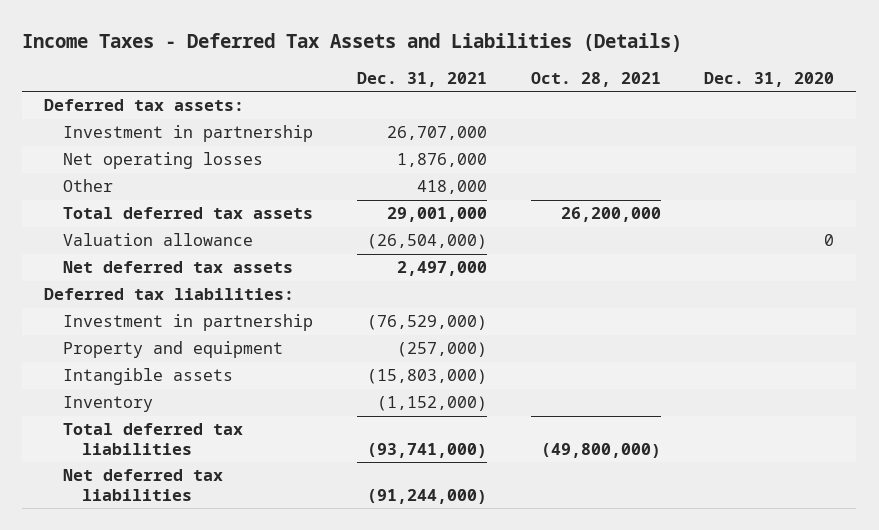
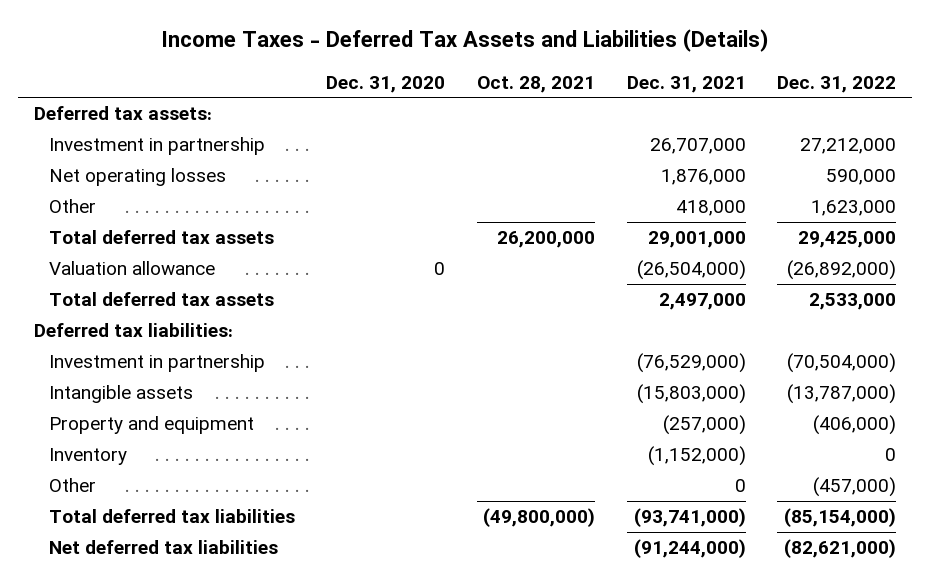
none -> [777,75,897,93] Dec. 31, 2022
[62,261,293,274] Net deferred tax assets -> [48,292,274,307] Total deferred tax assets
[62,341,283,359] Property and equipment -> [48,416,254,435] Property and equipment
none -> [48,478,96,493] Other

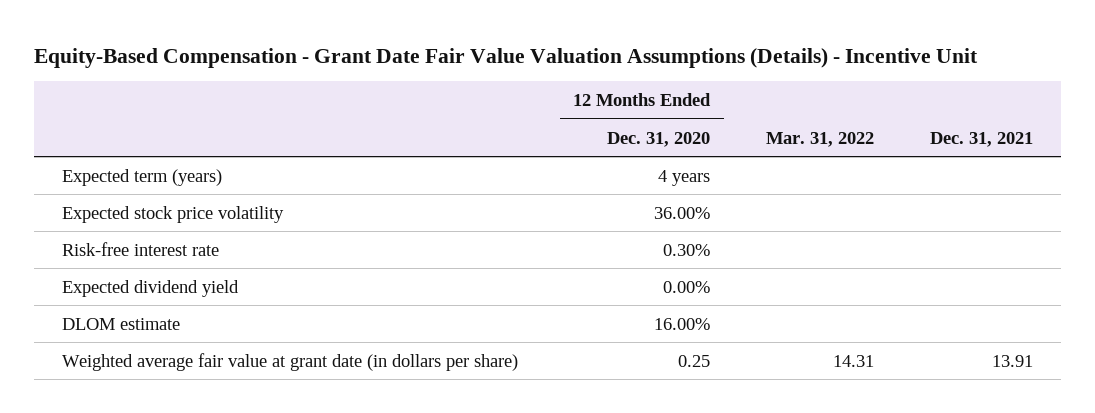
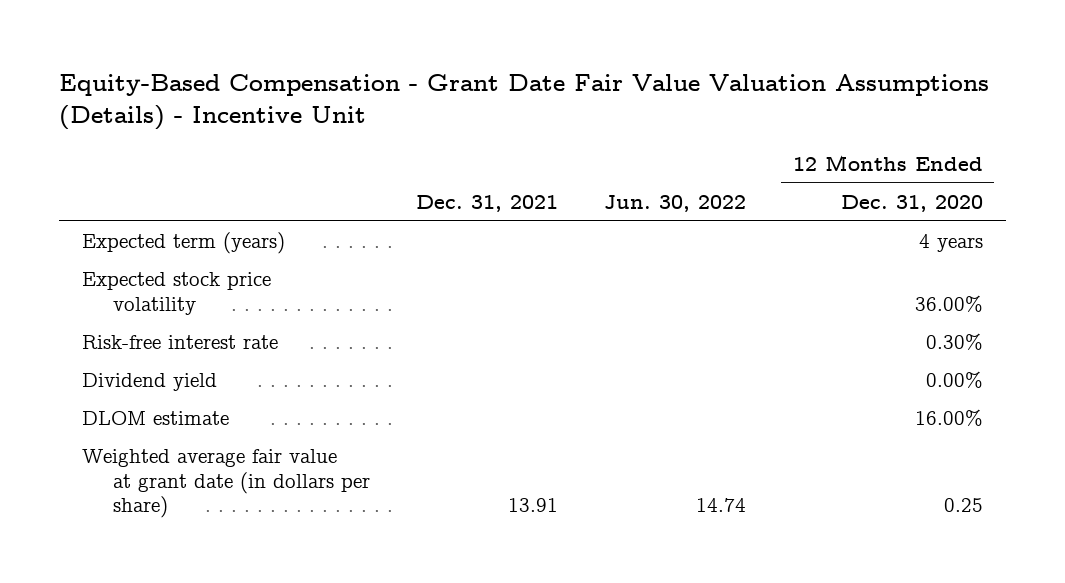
[766,131,875,147] Mar. 31, 2022 -> none
none -> [604,194,747,212] Jun. 30, 2022
[61,279,239,297] Expected dividend yield -> [81,373,217,392] Dividend yield

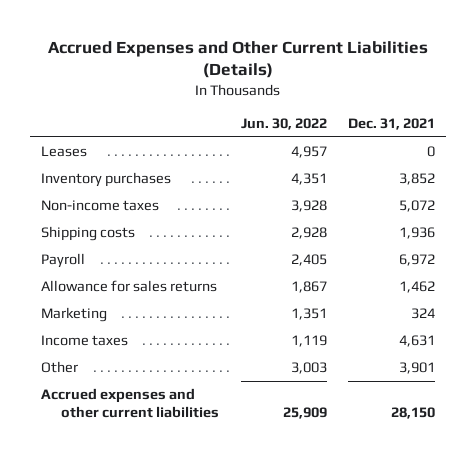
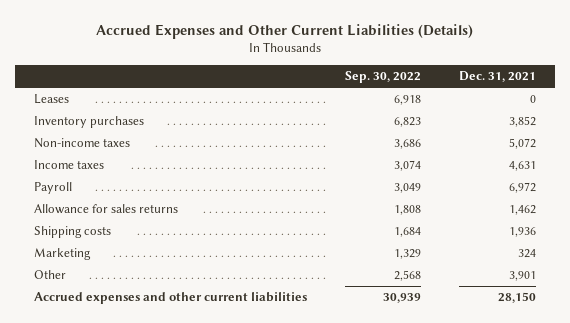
[240,117,327,130] Jun. 30, 2022 -> none
none -> [345,71,422,84] Sep. 30, 2022
[40,335,128,347] Income taxes -> [34,160,105,170] Income taxes
[40,226,135,242] Shipping costs -> [34,226,112,239] Shipping costs

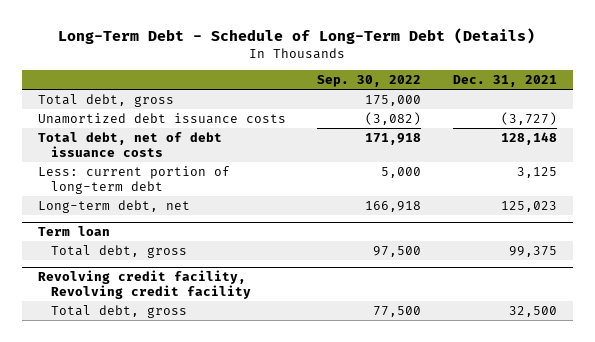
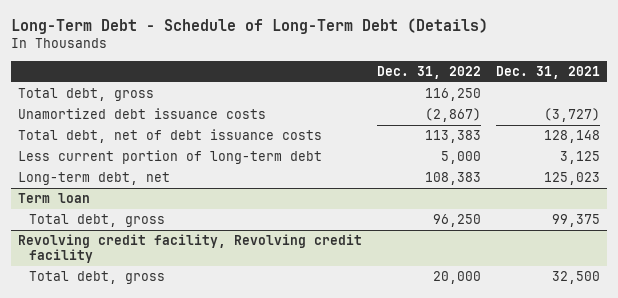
[317,75,422,88] Sep. 30, 2022 -> none
none -> [377,66,482,80] Dec. 31, 2022
[37,165,230,194] Less: current portion of long-term debt -> [18,150,323,165] Less current portion of long-term debt

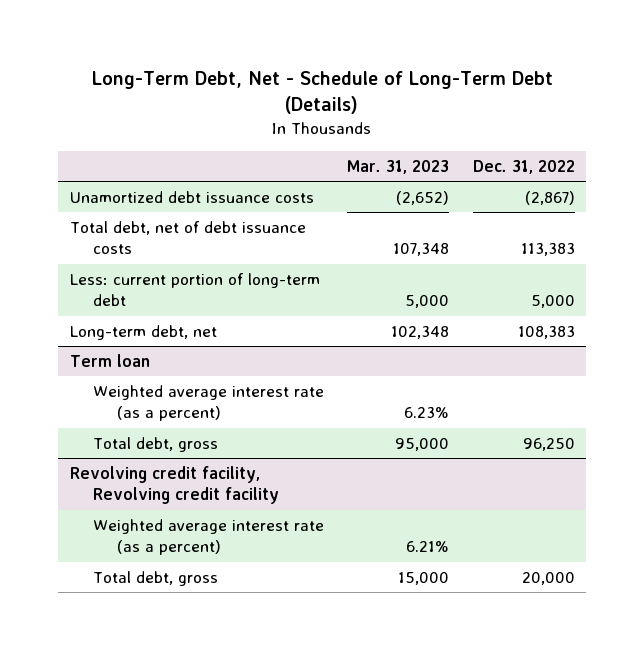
[11,18,489,35] Long-Term Debt - Schedule of Long-Term Debt (Details) -> [92,70,554,115] Long-Term Debt, Net - Schedule of Long-Term Debt (Details)
[495,66,600,80] Dec. 31, 2021 -> none
none -> [347,159,450,174] Mar. 31, 2023
[18,88,155,102] Total debt, gross -> none
[18,150,323,165] Less current portion of long-term debt -> [69,272,320,307] Less: current portion of long-term debt
none -> [93,384,325,422] Weighted average interest rate (as a percent)
none -> [93,518,325,556] Weighted average interest rate (as a percent)

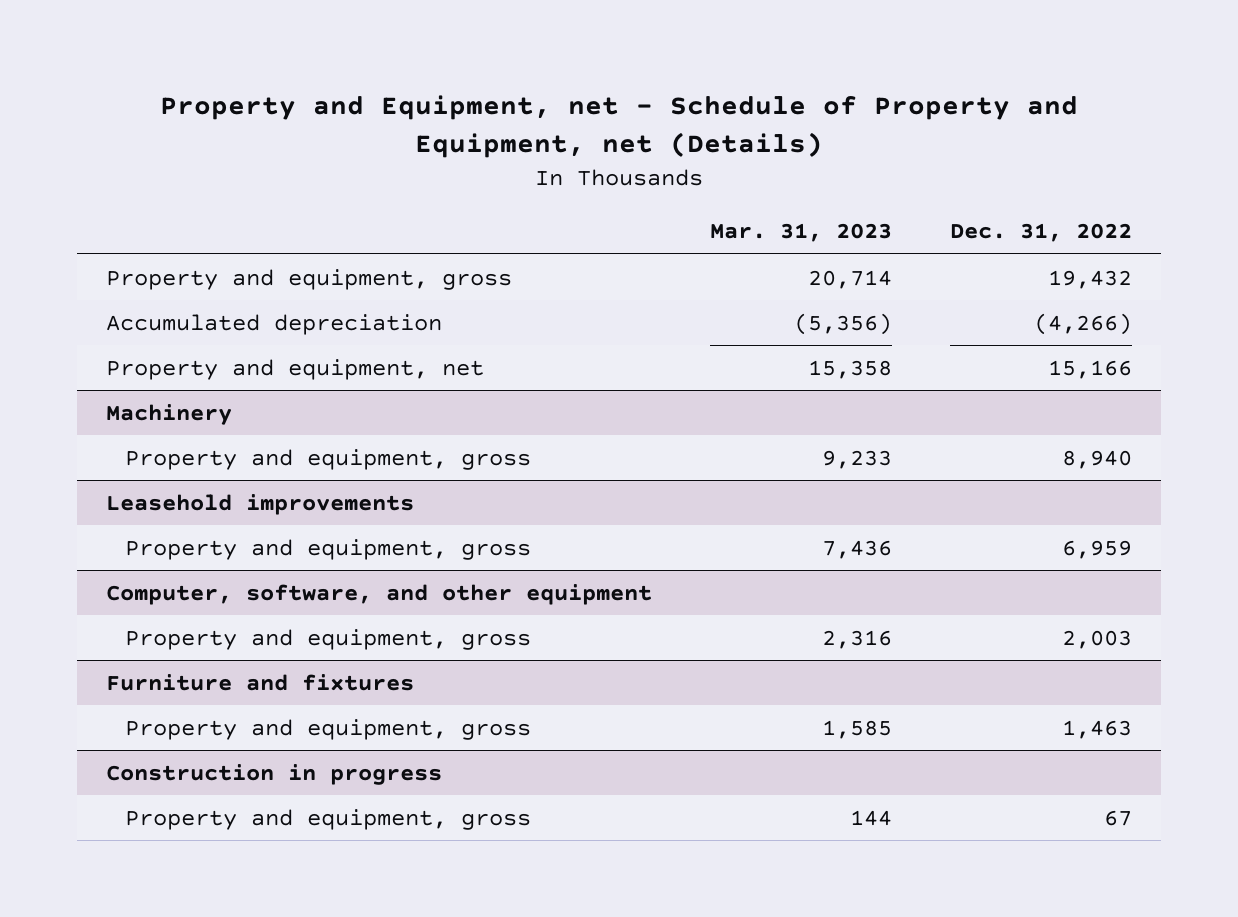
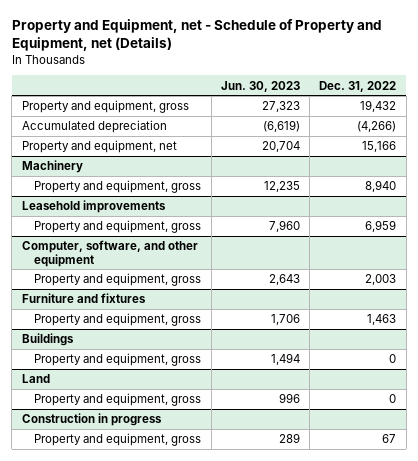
[709,223,892,243] Mar. 31, 2023 -> none
none -> [220,80,300,92] Jun. 30, 2023
none -> [21,333,74,347] Buildings
none -> [34,353,202,367] Property and equipment, gross
none -> [21,374,50,384] Land
none -> [34,393,202,407] Property and equipment, gross

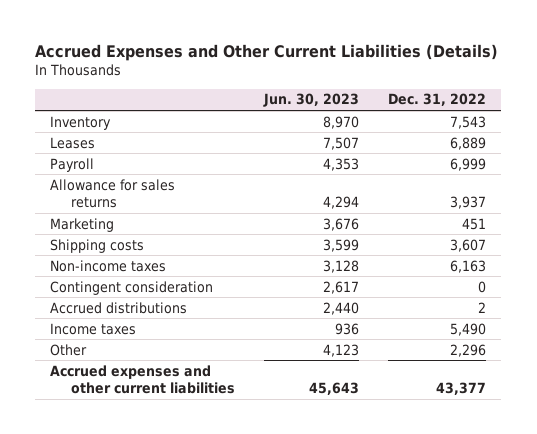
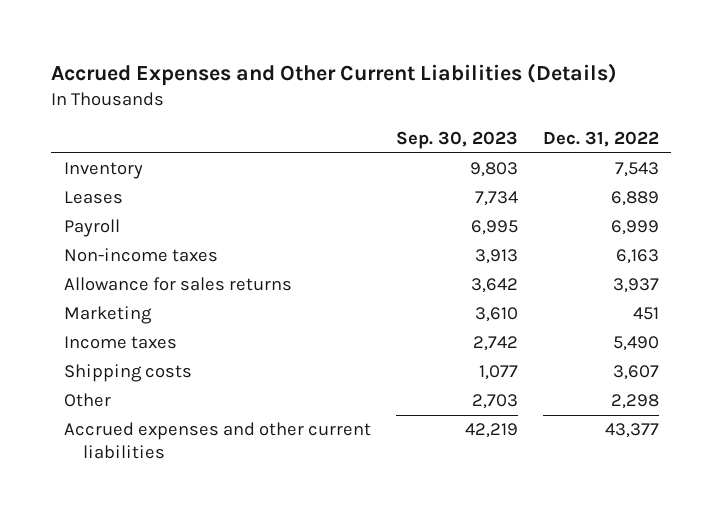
[262,93,359,108] Jun. 30, 2023 -> none
none -> [395,131,518,150] Sep. 30, 2023
[50,259,167,272] Non-income taxes -> [63,248,218,263] Non-income taxes
[50,280,214,295] Contingent consideration -> none
[50,301,188,314] Accrued distributions -> none
[50,238,145,253] Shipping costs -> [63,364,192,383] Shipping costs
[450,343,487,357] 2,296 -> [610,394,659,410] 2,298

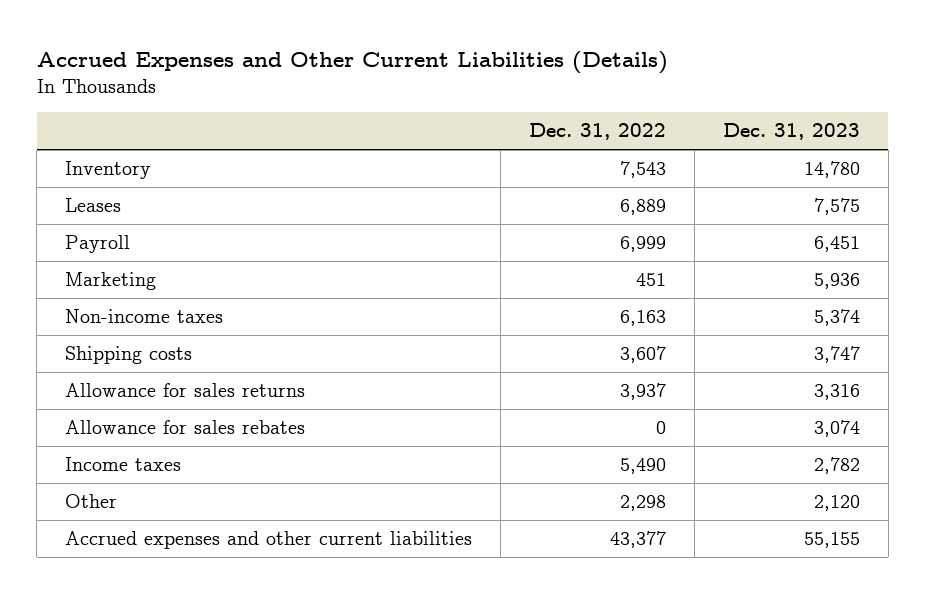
[395,131,518,150] Sep. 30, 2023 -> none
none -> [722,123,860,141] Dec. 31, 2023
[63,306,152,325] Marketing -> [65,272,157,291] Marketing
[63,364,192,383] Shipping costs -> [65,346,193,365] Shipping costs
none -> [65,420,306,435] Allowance for sales rebates

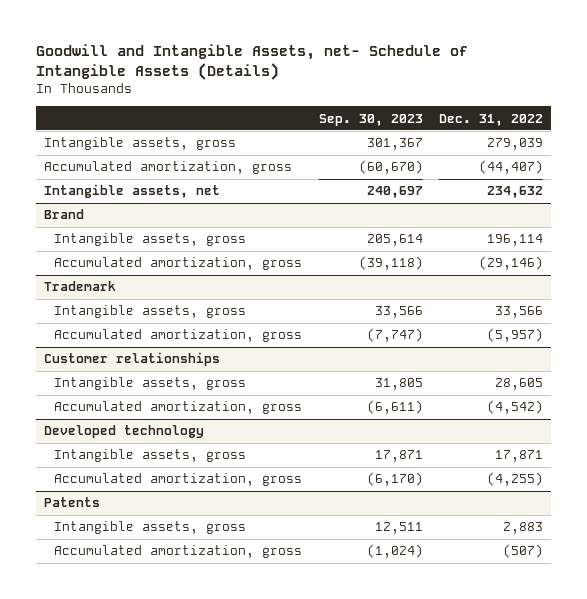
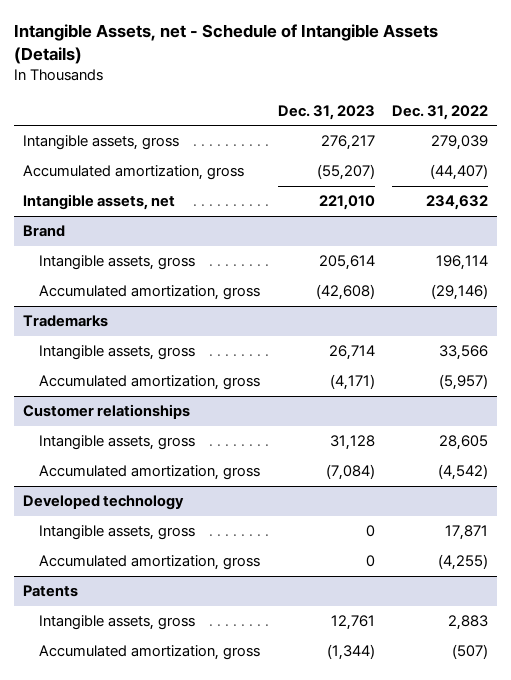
[35,43,468,81] Goodwill and Intangible Assets, net- Schedule of Intangible Assets (Details) -> [14,24,439,65] Intangible Assets, net - Schedule of Intangible Assets (Details)
[318,113,423,126] Sep. 30, 2023 -> none
none -> [277,104,375,120] Dec. 31, 2023
[44,281,117,292] Trademark -> [22,315,108,328] Trademarks

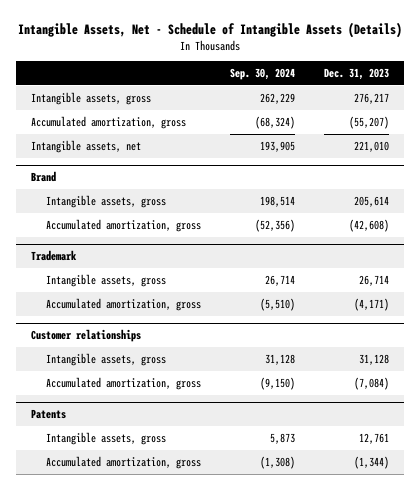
[14,24,439,65] Intangible Assets, net - Schedule of Intangible Assets (Details) -> [18,21,403,38] Intangible Assets, Net - Schedule of Intangible Assets (Details)
[392,104,489,120] Dec. 31, 2022 -> none
none -> [230,67,296,80] Sep. 30, 2024
[22,315,108,328] Trademarks -> [30,250,77,262] Trademark
[22,495,184,511] Developed technology -> none
[38,525,195,541] Intangible assets, gross -> none
[38,555,260,571] Accumulated amortization, gross -> none

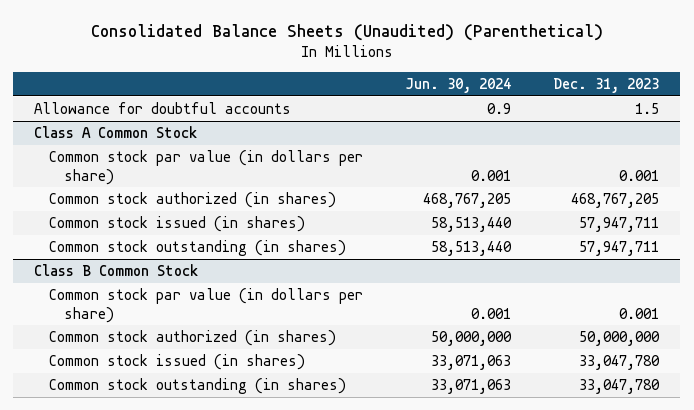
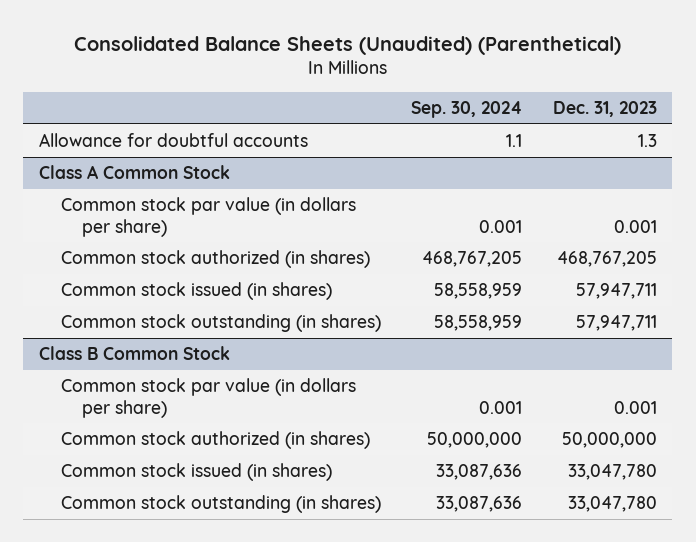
[405,77,512,93] Jun. 30, 2024 -> none
none -> [411,101,523,119] Sep. 30, 2024
[635,103,660,115] 1.5 -> [637,134,657,148] 1.3

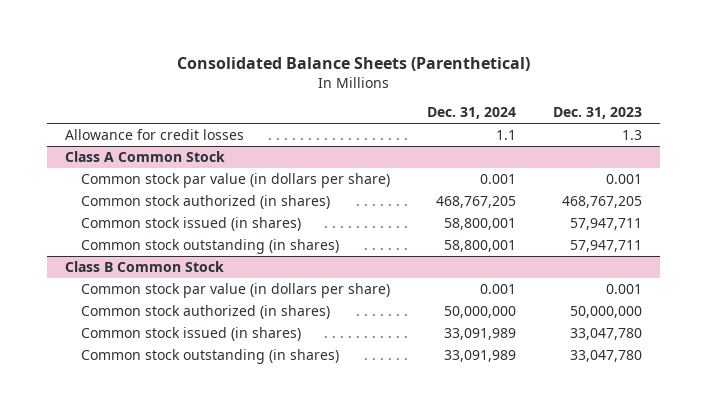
[73,35,621,55] Consolidated Balance Sheets (Unaudited) (Parenthetical) -> [176,56,530,71] Consolidated Balance Sheets (Parenthetical)
[411,101,523,119] Sep. 30, 2024 -> none
none -> [426,107,516,120] Dec. 31, 2024
[38,133,308,148] Allowance for doubtful accounts -> [65,128,245,140] Allowance for credit losses

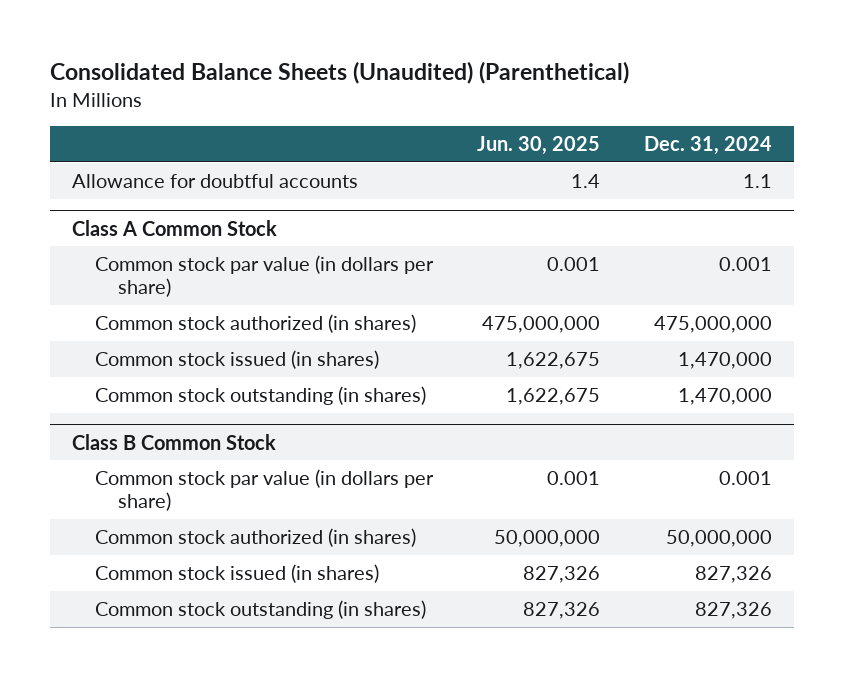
[176,56,530,71] Consolidated Balance Sheets (Parenthetical) -> [49,61,629,85] Consolidated Balance Sheets (Unaudited) (Parenthetical)
[552,107,642,120] Dec. 31, 2023 -> none
none -> [476,136,600,156] Jun. 30, 2025
[65,128,245,140] Allowance for credit losses -> [71,173,358,188] Allowance for doubtful accounts
[435,195,516,208] 468,767,205 -> [653,315,772,333] 475,000,000
[443,217,516,230] 58,800,001 -> [677,351,772,369] 1,470,000
[443,239,516,252] 58,800,001 -> [677,387,772,405] 1,470,000
[443,327,516,340] 33,091,989 -> [694,565,772,583] 827,326
[443,349,516,362] 33,091,989 -> [694,601,772,619] 827,326

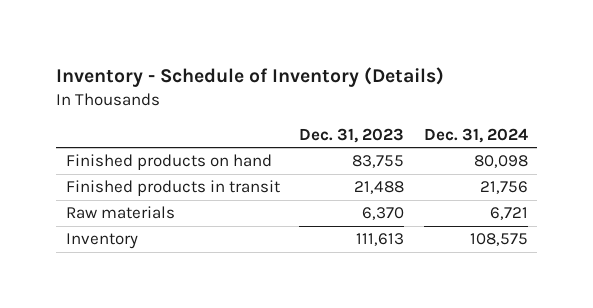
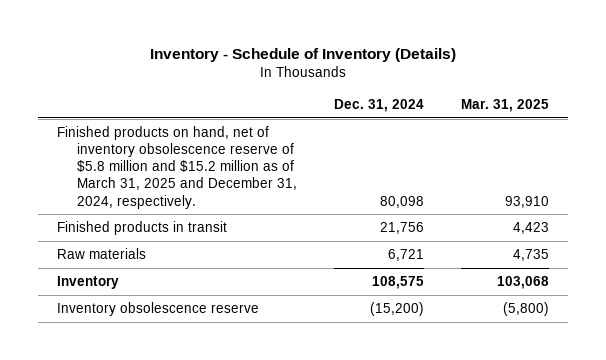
[299,127,405,143] Dec. 31, 2023 -> none
none -> [461,98,550,112] Mar. 31, 2025
[65,154,272,171] Finished products on hand -> [56,126,298,209] Finished products on hand, net of inventory obsolescence reserve of $5.8 million and $15.2 million as of March 31, 2025 and December 31, 2024, respectively.
none -> [56,302,259,317] Inventory obsolescence reserve

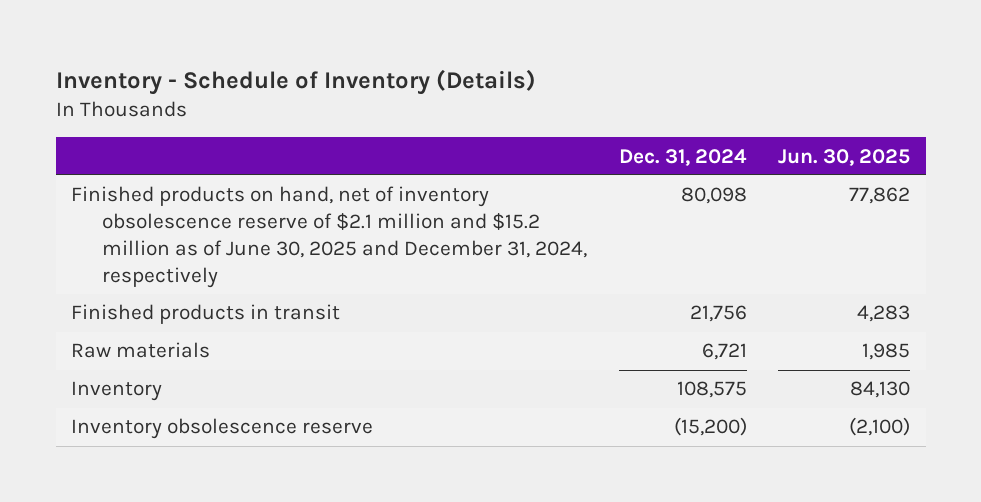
[461,98,550,112] Mar. 31, 2025 -> none
none -> [778,148,911,166] Jun. 30, 2025
[56,126,298,209] Finished products on hand, net of inventory obsolescence reserve of $5.8 million and $15.2 million as of March 31, 2025 and December 31, 2024, respectively. -> [71,186,588,288] Finished products on hand, net of inventory obsolescence reserve of $2.1 million and $15.2 million as of June 30, 2025 and December 31, 2024, respectively

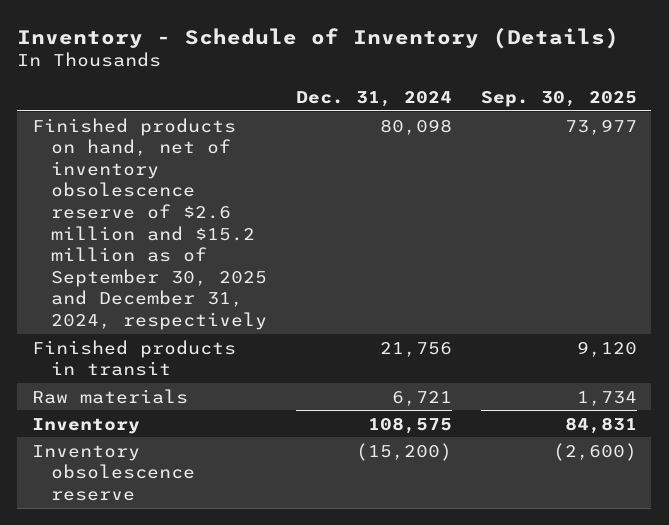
[778,148,911,166] Jun. 30, 2025 -> none
none -> [480,90,637,107] Sep. 30, 2025
[71,186,588,288] Finished products on hand, net of inventory obsolescence reserve of $2.1 million and $15.2 million as of June 30, 2025 and December 31, 2024, respectively -> [31,117,267,331] Finished products on hand, net of inventory obsolescence reserve of $2.6 million and $15.2 million as of September 30, 2025 and December 31, 2024, respectively

